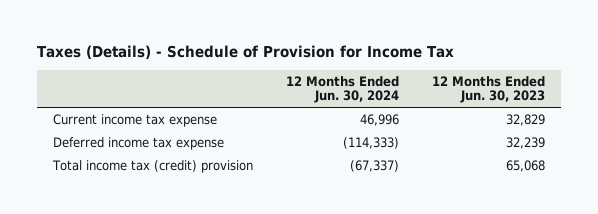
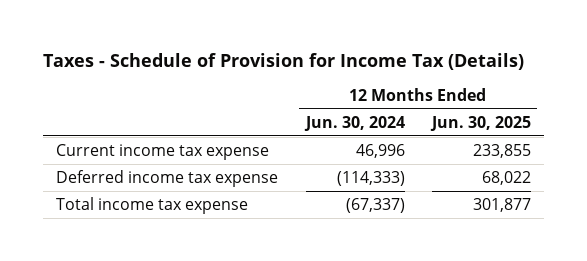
[37,44,455,59] Taxes (Details) - Schedule of Provision for Income Tax -> [42,52,524,70] Taxes - Schedule of Provision for Income Tax (Details)
[431,75,545,104] 12 Months Ended Jun. 30, 2023 -> none
none -> [429,115,531,131] Jun. 30, 2025
[52,160,254,174] Total income tax (credit) provision -> [56,196,249,214] Total income tax expense

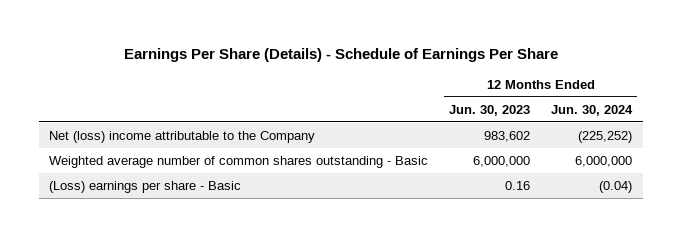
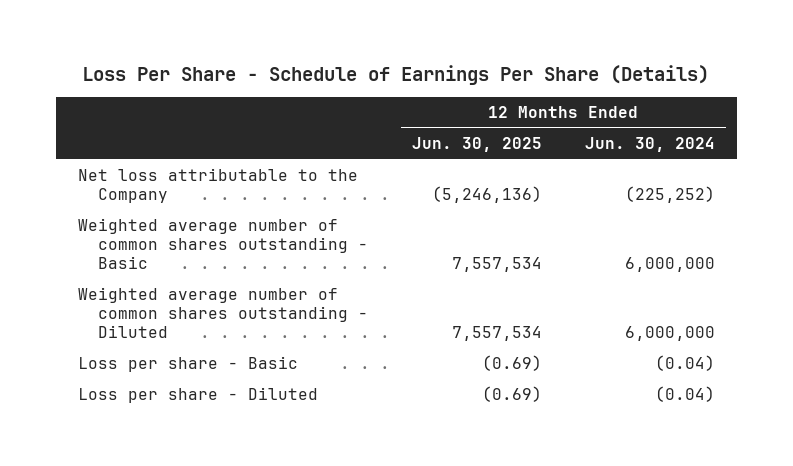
[123,48,558,63] Earnings Per Share (Details) - Schedule of Earnings Per Share -> [82,64,710,85] Loss Per Share - Schedule of Earnings Per Share (Details)
[449,104,531,116] Jun. 30, 2023 -> none
none -> [411,137,542,153] Jun. 30, 2025
[49,130,316,143] Net (loss) income attributable to the Company -> [77,168,358,204] Net loss attributable to the Company
none -> [77,287,369,339] Weighted average number of common shares outstanding - Diluted
[49,180,242,193] (Loss) earnings per share - Basic -> [77,356,298,373] Loss per share - Basic
none -> [77,387,318,404] Loss per share - Diluted

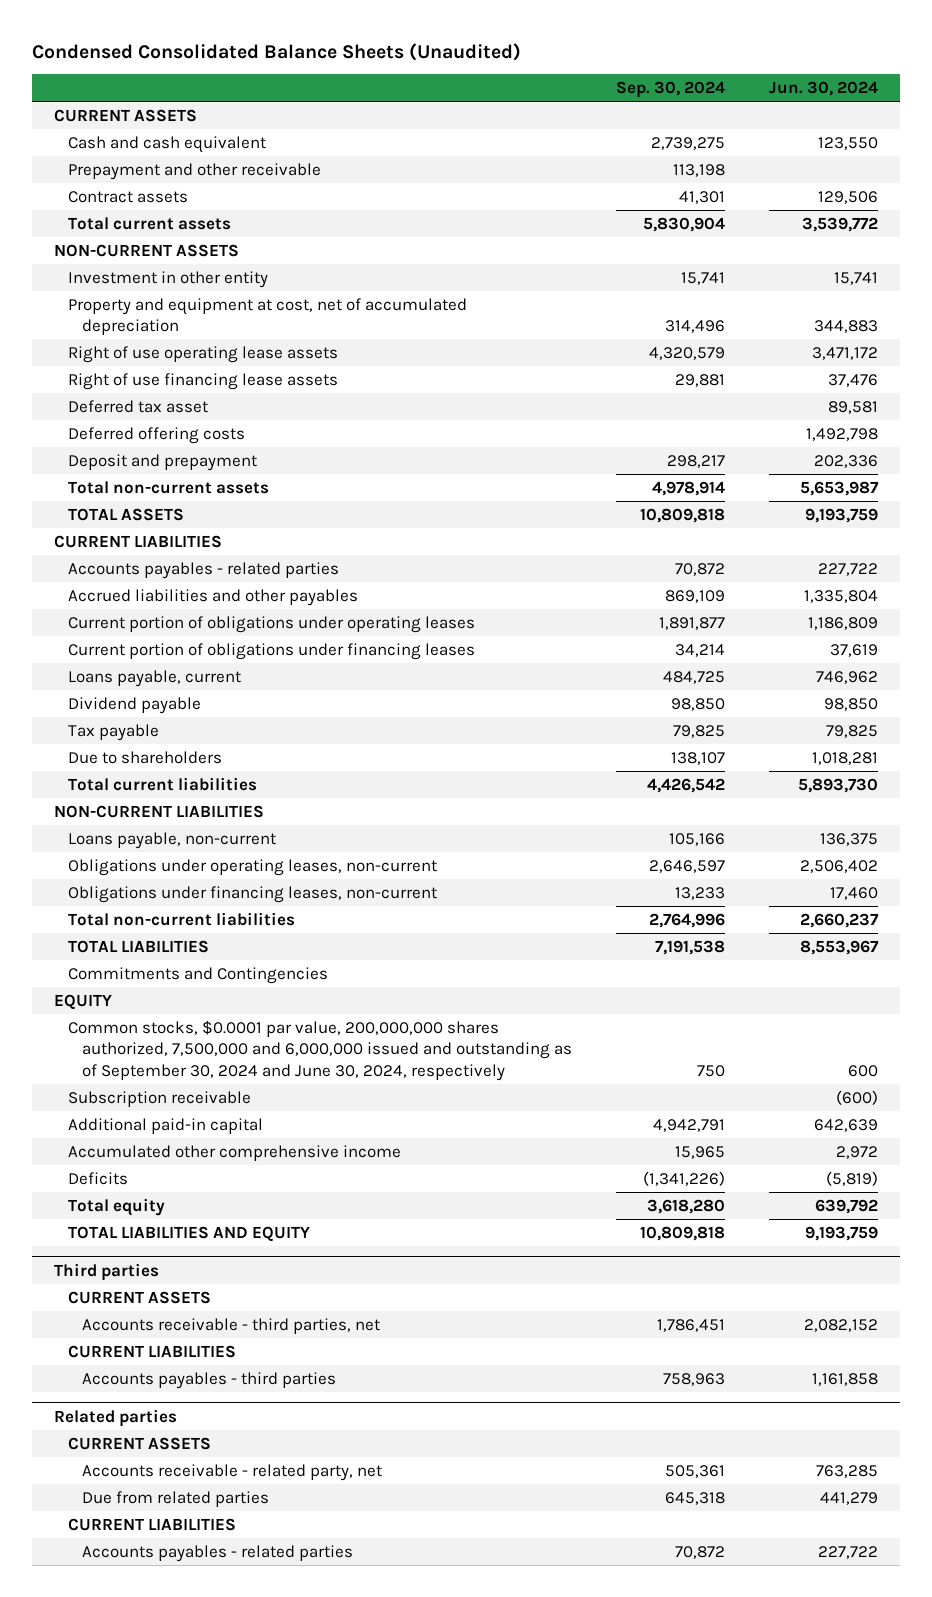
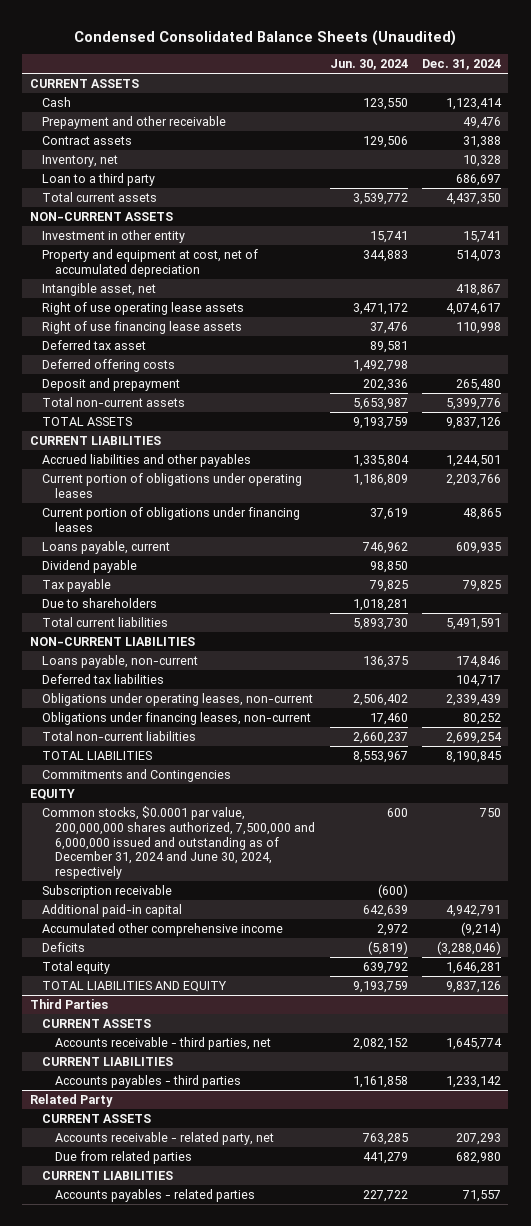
[616,81,726,99] Sep. 30, 2024 -> none
none -> [422,59,502,71] Dec. 31, 2024
[67,135,266,153] Cash and cash equivalent -> [42,96,72,107] Cash
none -> [42,154,119,167] Inventory, net
none -> [42,172,156,186] Loan to a third party
none -> [42,282,157,296] Intangible asset, net
[67,561,339,579] Accounts payables - related parties -> none
none -> [42,673,165,684] Deferred tax liabilities
[67,1019,573,1082] Common stocks, $0.0001 par value, 200,000,000 shares authorized, 7,500,000 and 6,000,000 issued and outstanding as of September 30, 2024 and June 30, 2024, respectively -> [42,805,315,880] Common stocks, $0.0001 par value, 200,000,000 shares authorized, 7,500,000 and 6,000,000 issued and outstanding as of December 31, 2024 and June 30, 2024, respectively
[53,1262,159,1281] Third parties -> [29,998,108,1009] Third Parties
[53,1408,177,1427] Related parties -> [29,1093,113,1107] Related Party

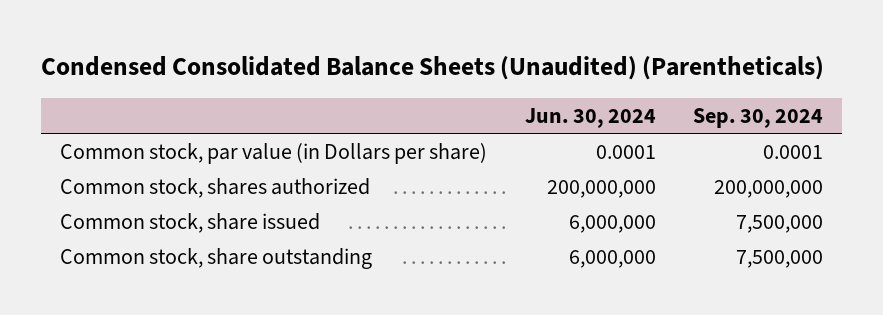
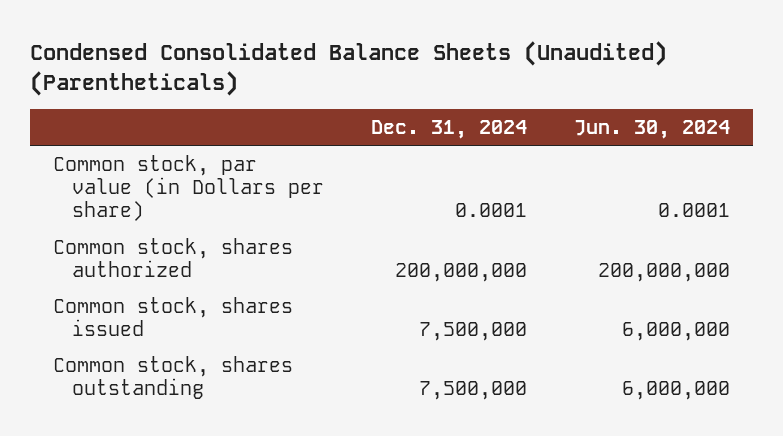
[693,107,824,128] Sep. 30, 2024 -> none
none -> [370,119,527,139] Dec. 31, 2024
[60,213,321,234] Common stock, share issued -> [53,296,294,337] Common stock, shares issued
[60,248,373,270] Common stock, share outstanding -> [53,355,294,400] Common stock, shares outstanding

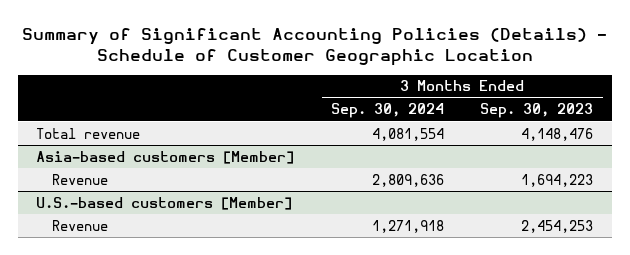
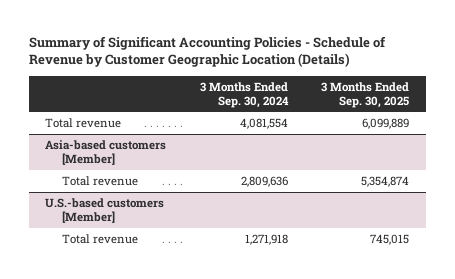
[21,27,607,66] Summary of Significant Accounting Policies (Details) - Schedule of Customer Geographic Location -> [28,35,386,68] Summary of Significant Accounting Policies - Schedule of Revenue by Customer Geographic Location (Details)
[480,103,594,119] Sep. 30, 2023 -> none
none -> [321,81,410,108] 3 Months Ended Sep. 30, 2025
[51,173,108,185] Revenue -> [61,176,138,187] Total revenue
[51,219,108,231] Revenue -> [61,234,138,245] Total revenue

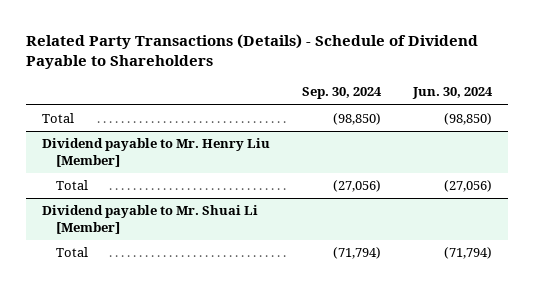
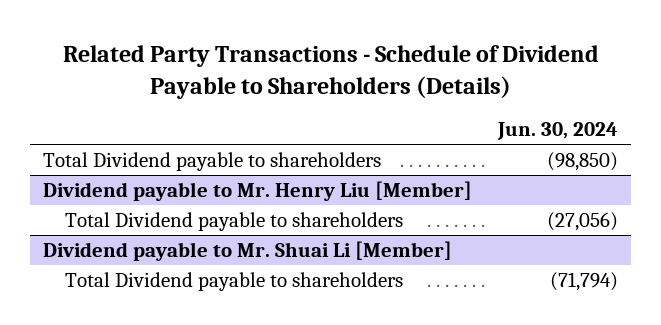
[26,34,479,70] Related Party Transactions (Details) - Schedule of Dividend Payable to Shareholders -> [62,44,599,99] Related Party Transactions - Schedule of Dividend Payable to Shareholders (Details)
[302,87,383,100] Sep. 30, 2024 -> none
[42,113,75,124] Total -> [43,152,382,172] Total Dividend payable to shareholders
[56,180,89,191] Total -> [65,212,404,232] Total Dividend payable to shareholders
[56,247,89,258] Total -> [65,272,404,292] Total Dividend payable to shareholders

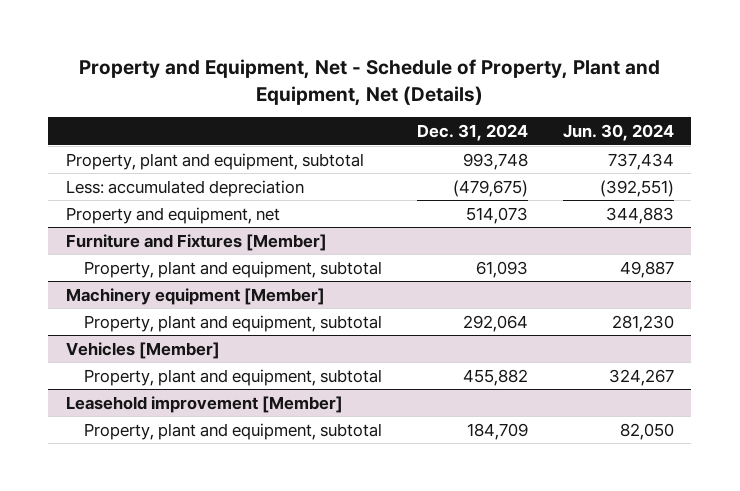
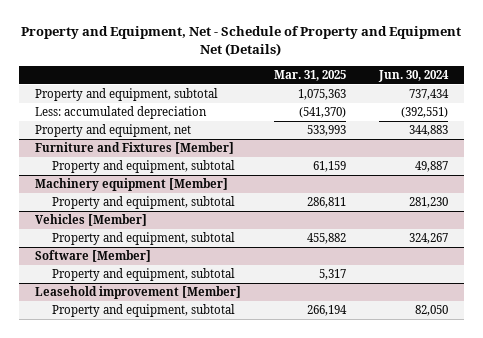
[78,59,660,106] Property and Equipment, Net - Schedule of Property, Plant and Equipment, Net (Details) -> [21,26,462,57] Property and Equipment, Net - Schedule of Property and Equipment Net (Details)
[417,123,529,141] Dec. 31, 2024 -> none
none -> [273,69,346,81] Mar. 31, 2025
[65,152,364,170] Property, plant and equipment, subtotal -> [35,88,219,102] Property and equipment, subtotal
[84,260,383,278] Property, plant and equipment, subtotal -> [52,160,236,174] Property and equipment, subtotal
[84,314,383,332] Property, plant and equipment, subtotal -> [52,196,236,210] Property and equipment, subtotal
[84,368,383,386] Property, plant and equipment, subtotal -> [52,232,236,246] Property and equipment, subtotal
none -> [35,250,152,263] Software [Member]
none -> [52,268,236,282] Property and equipment, subtotal
[84,422,383,440] Property, plant and equipment, subtotal -> [52,304,236,318] Property and equipment, subtotal

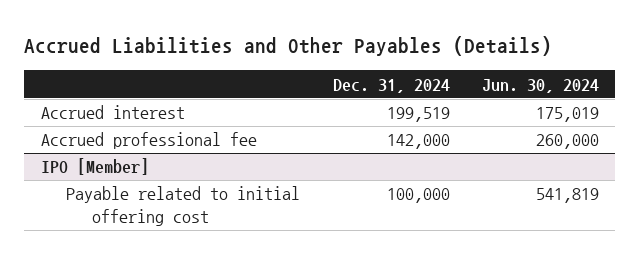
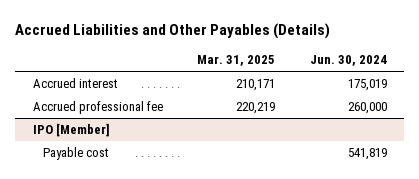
[332,78,450,93] Dec. 31, 2024 -> none
none -> [197,55,276,67] Mar. 31, 2025
[66,186,301,226] Payable related to initial offering cost -> [43,147,110,161] Payable cost

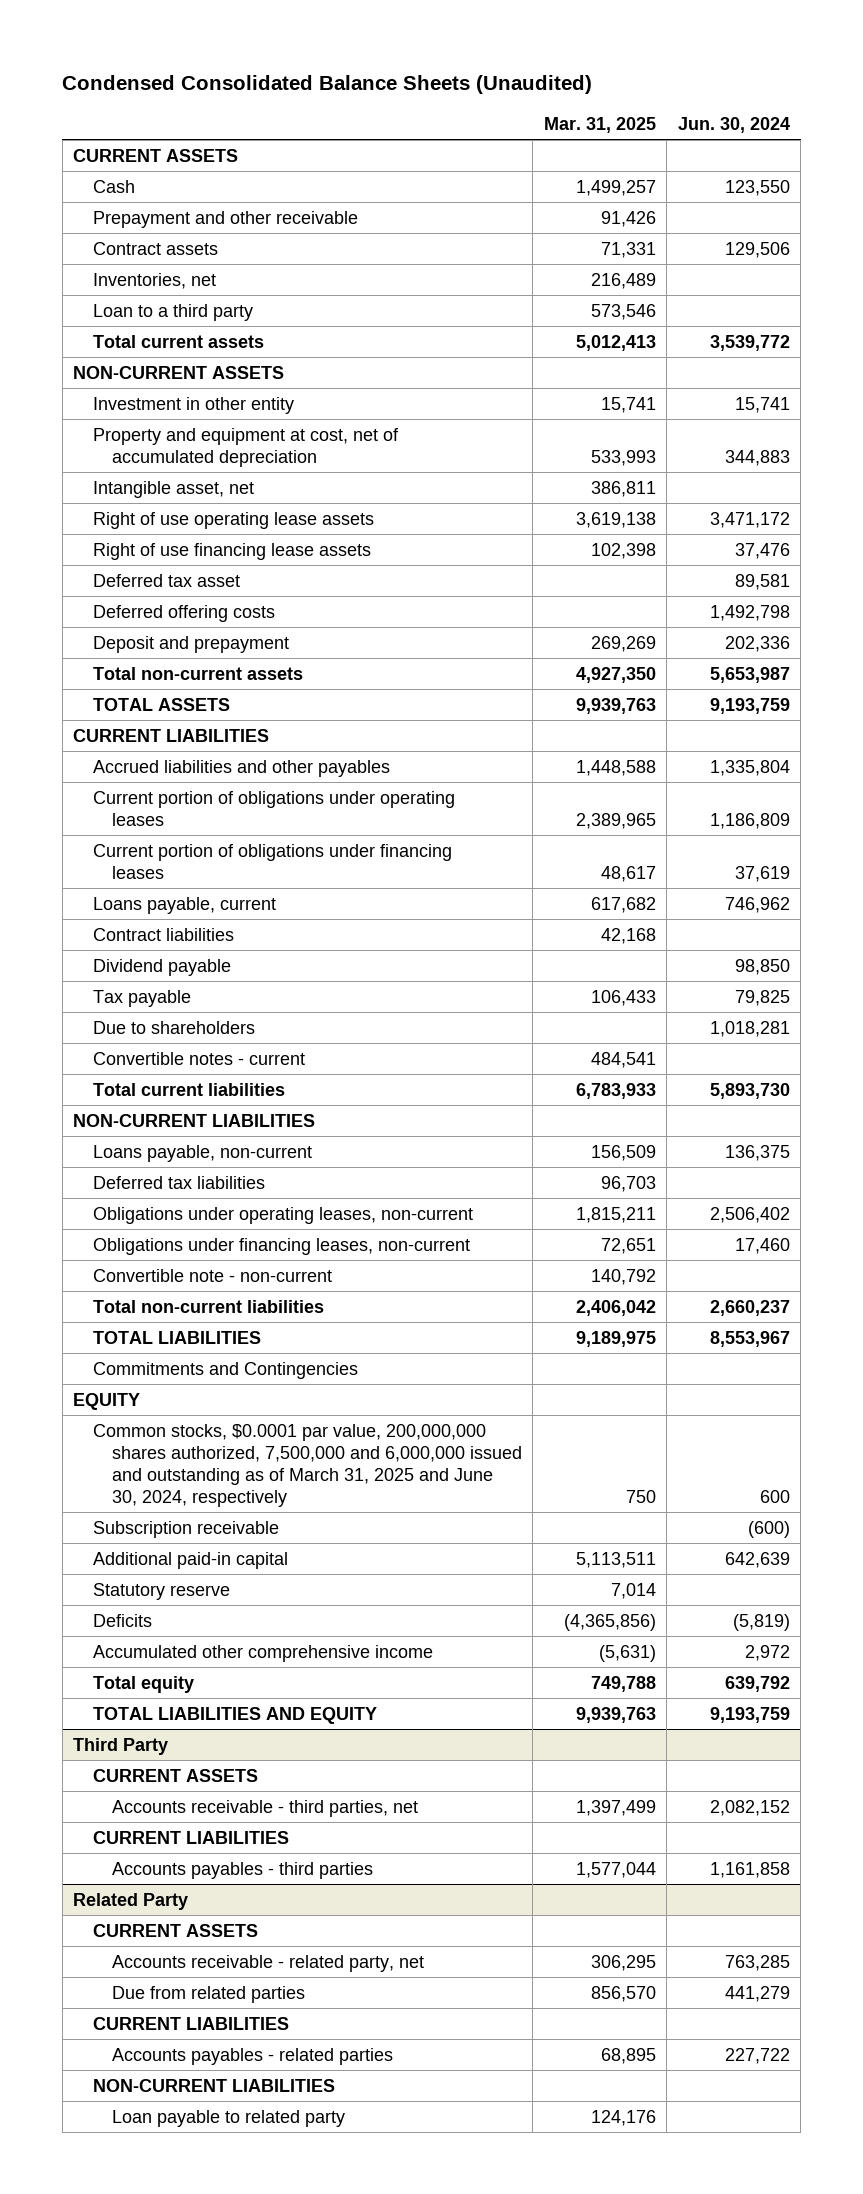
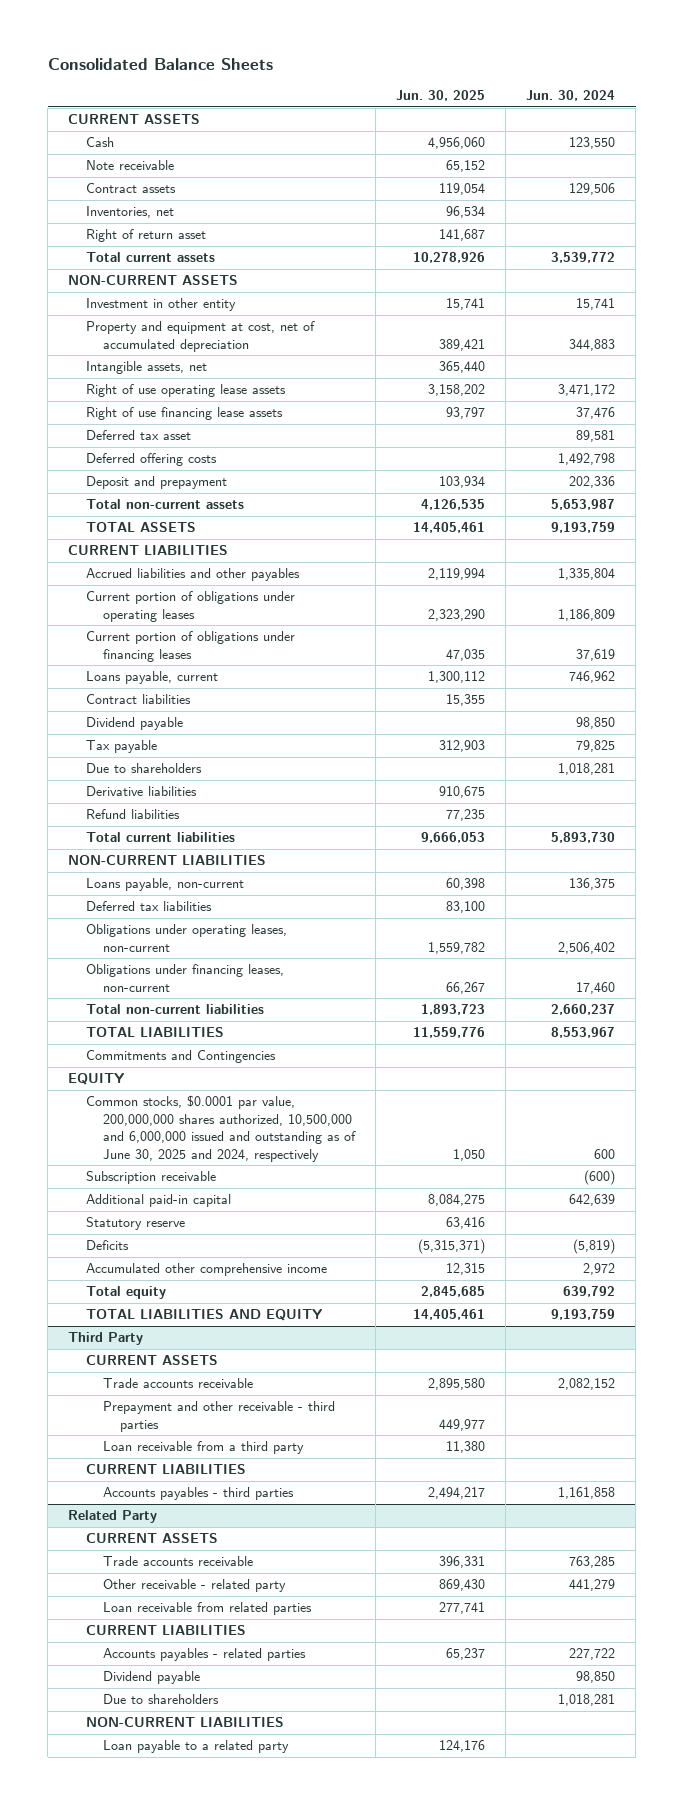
[62,75,593,95] Condensed Consolidated Balance Sheets (Unaudited) -> [47,57,273,70] Consolidated Balance Sheets
[543,116,656,133] Mar. 31, 2025 -> none
none -> [395,90,485,102] Jun. 30, 2025
[92,210,358,228] Prepayment and other receivable -> none
none -> [85,160,174,171] Note receivable
[92,303,253,321] Loan to a third party -> none
none -> [85,229,206,243] Right of return asset
[92,480,254,498] Intangible asset, net -> [85,361,207,375] Intangible assets, net
[92,1051,305,1065] Convertible notes - current -> none
none -> [85,786,197,797] Derivative liabilities
none -> [85,809,180,820] Refund liabilities
[92,1268,332,1282] Convertible note - non-current -> none
[92,1423,522,1507] Common stocks, $0.0001 par value, 200,000,000 shares authorized, 7,500,000 and 6,000,000 issued and outstanding as of March 31, 2025 and June 30, 2024, respectively -> [85,1095,356,1162] Common stocks, $0.0001 par value, 200,000,000 shares authorized, 10,500,000 and 6,000,000 issued and outstanding as of June 30, 2025 and 2024, respectively
[111,1799,418,1817] Accounts receivable - third parties, net -> [102,1378,253,1389] Trade accounts receivable
none -> [102,1401,335,1432] Prepayment and other receivable - third parties
none -> [102,1441,304,1455] Loan receivable from a third party
[111,1954,424,1972] Accounts receivable - related party, net -> [102,1556,253,1567] Trade accounts receivable
[111,1985,305,2003] Due from related parties -> [102,1579,286,1593] Other receivable - related party
none -> [102,1602,312,1616] Loan receivable from related parties
none -> [102,1671,200,1685] Dividend payable
none -> [102,1694,219,1705] Due to shareholders
[111,2109,345,2127] Loan payable to related party -> [102,1740,289,1754] Loan payable to a related party

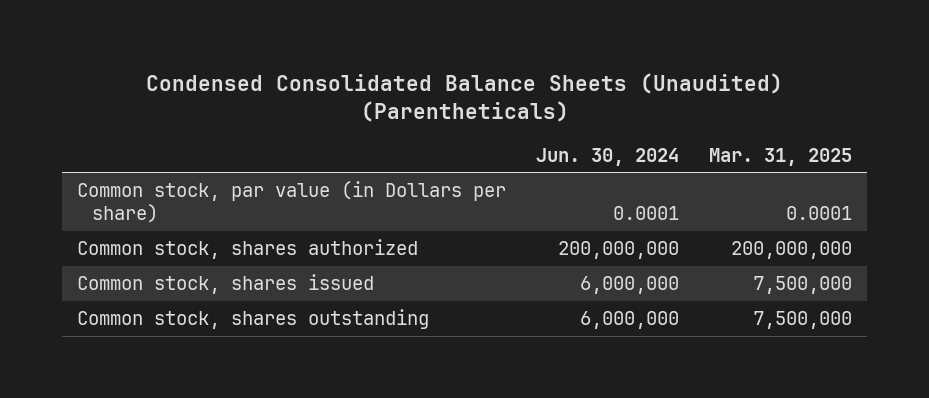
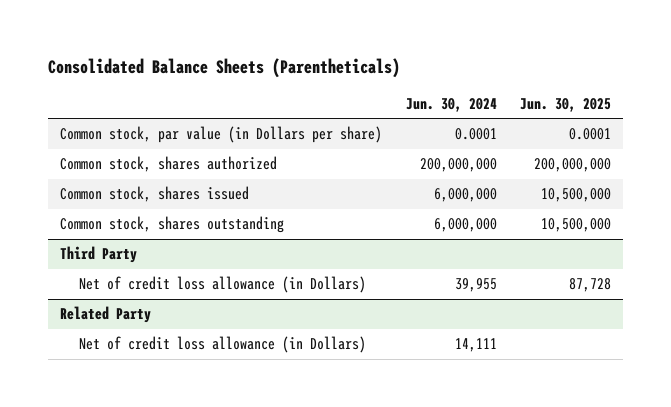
[145,72,783,123] Condensed Consolidated Balance Sheets (Unaudited) (Parentheticals) -> [48,57,401,78] Consolidated Balance Sheets (Parentheticals)
[708,147,852,166] Mar. 31, 2025 -> none
none -> [520,97,612,112] Jun. 30, 2025
none -> [60,246,138,264] Third Party
none -> [79,276,367,294] Net of credit loss allowance (in Dollars)
none -> [60,306,152,324] Related Party
none -> [79,336,367,354] Net of credit loss allowance (in Dollars)

